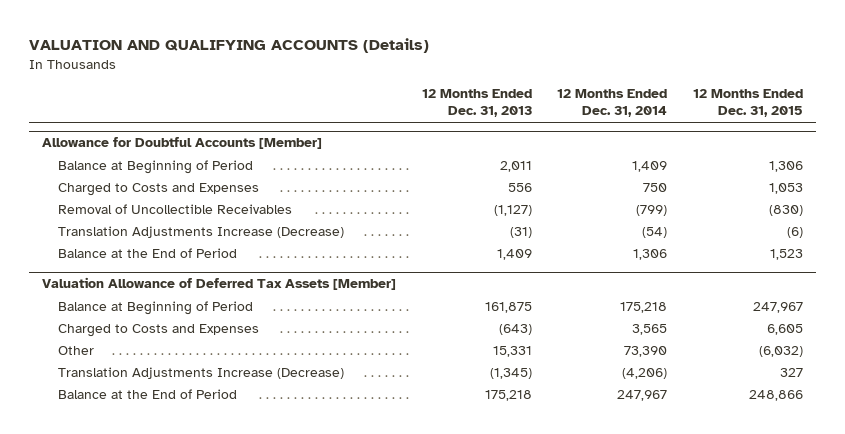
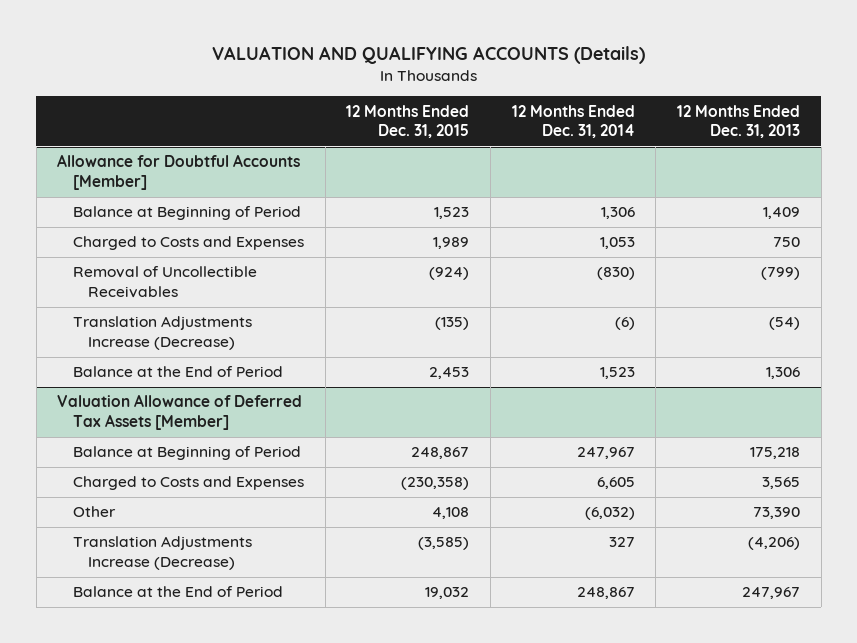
[499,160,532,172] 2,011 -> [763,207,801,220] 1,409
[632,160,668,172] 1,409 -> [600,207,635,220] 1,306
[768,160,803,172] 1,306 -> [434,207,470,220] 1,523
[507,182,532,192] 556 -> [773,237,801,248] 750
[643,182,668,192] 750 -> [599,237,635,250] 1,053
[768,182,803,194] 1,053 -> [433,237,470,250] 1,989
[493,204,532,216] (1,127) -> [761,267,801,281] (799)
[636,204,668,216] (799) -> [596,267,635,281] (830)
[768,204,803,216] (830) -> [429,267,470,281] (924)
[509,226,532,238] (31) -> [769,317,801,331] (54)
[642,226,668,238] (54) -> [614,317,635,331] (6)
[786,226,803,238] (6) -> [435,317,470,331] (135)
[496,248,532,260] 1,409 -> [766,367,801,380] 1,306
[633,248,668,260] 1,306 -> [599,367,635,380] 1,523
[769,248,803,260] 1,523 -> [429,367,470,380] 2,453
[484,301,532,313] 161,875 -> [750,447,801,460] 175,218
[620,301,668,313] 175,218 -> [576,447,635,460] 247,967
[752,301,803,313] 247,967 -> [411,447,470,460] 248,867
[498,323,532,335] (643) -> [762,477,801,490] 3,565
[632,323,668,335] 3,565 -> [596,477,635,490] 6,605
[766,323,803,335] 6,605 -> [401,477,470,491] (230,358)
[492,345,532,357] 15,331 -> [753,507,801,520] 73,390
[624,345,668,357] 73,390 -> [584,507,635,521] (6,032)
[758,345,803,357] (6,032) -> [432,507,470,520] 4,108
[489,367,532,379] (1,345) -> [748,537,801,551] (4,206)
[622,367,668,379] (4,206) -> [608,537,635,548] 327
[779,367,803,377] 327 -> [418,537,470,551] (3,585)
[484,389,532,401] 175,218 -> [742,587,801,600] 247,967
[617,389,668,401] 247,967 -> [576,587,635,600] 248,867
[748,389,803,401] 248,866 -> [425,587,470,600] 19,032

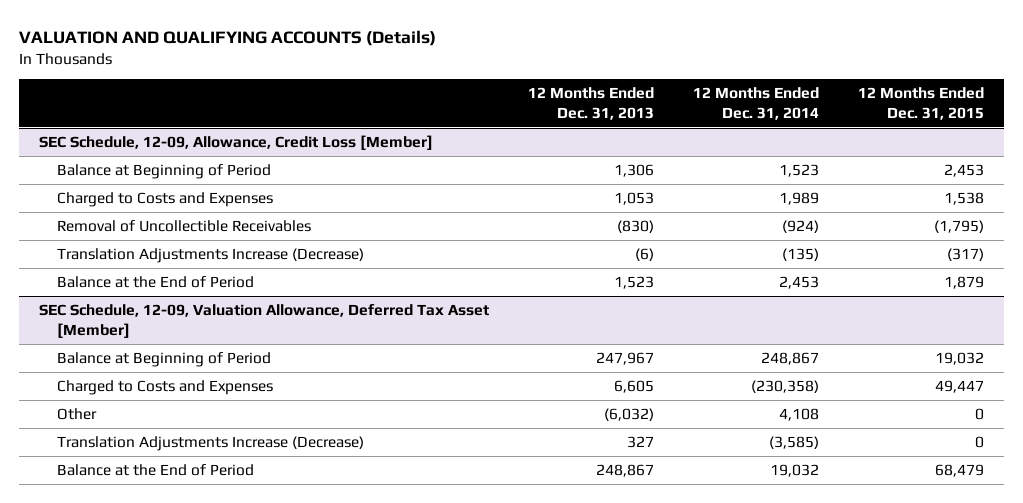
[57,154,301,191] Allowance for Doubtful Accounts [Member] -> none
none -> [38,135,433,151] SEC Schedule, 12-09, Allowance, Credit Loss [Member]
[434,207,470,220] 1,523 -> [944,164,985,178] 2,453
[600,207,635,220] 1,306 -> [778,164,819,178] 1,523
[763,207,801,220] 1,409 -> [613,164,654,178] 1,306
[433,237,470,250] 1,989 -> [944,192,985,206] 1,538
[599,237,635,250] 1,053 -> [778,192,819,206] 1,989
[773,237,801,248] 750 -> [613,192,654,206] 1,053
[429,267,470,281] (924) -> [934,220,985,234] (1,795)
[596,267,635,281] (830) -> [781,220,819,234] (924)
[761,267,801,281] (799) -> [616,220,654,234] (830)
[435,317,470,331] (135) -> [947,248,985,262] (317)
[614,317,635,331] (6) -> [781,248,819,262] (135)
[769,317,801,331] (54) -> [634,248,654,262] (6)
[429,367,470,380] 2,453 -> [944,276,985,290] 1,879
[599,367,635,380] 1,523 -> [778,276,819,290] 2,453
[766,367,801,380] 1,306 -> [613,276,654,290] 1,523
[57,394,303,431] Valuation Allowance of Deferred Tax Assets [Member] -> [38,304,489,338] SEC Schedule, 12-09, Valuation Allowance, Deferred Tax Asset [Member]
[411,447,470,460] 248,867 -> [935,352,985,366] 19,032
[576,447,635,460] 247,967 -> [760,352,819,366] 248,867
[750,447,801,460] 175,218 -> [595,352,654,366] 247,967
[401,477,470,491] (230,358) -> [935,380,985,394] 49,447
[596,477,635,490] 6,605 -> [750,380,819,394] (230,358)
[762,477,801,490] 3,565 -> [613,380,654,394] 6,605
[432,507,470,520] 4,108 -> [975,408,985,421] 0
[584,507,635,521] (6,032) -> [778,408,819,422] 4,108
[753,507,801,520] 73,390 -> [603,408,654,422] (6,032)
[418,537,470,551] (3,585) -> [975,436,985,449] 0
[608,537,635,548] 327 -> [768,436,819,450] (3,585)
[748,537,801,551] (4,206) -> [626,436,654,449] 327
[425,587,470,600] 19,032 -> [935,464,985,478] 68,479
[576,587,635,600] 248,867 -> [769,464,819,478] 19,032
[742,587,801,600] 247,967 -> [595,464,654,478] 248,867

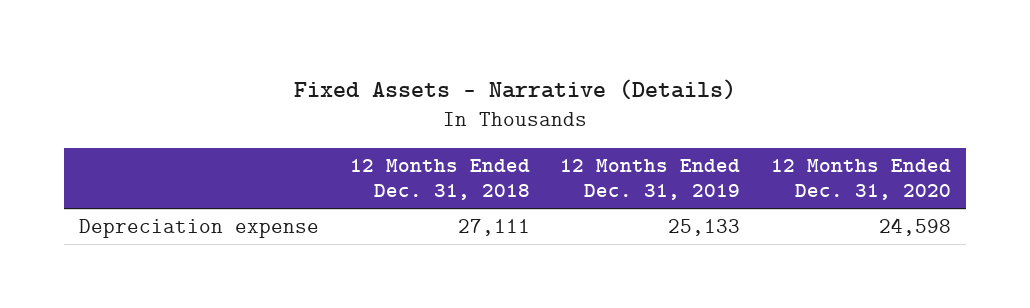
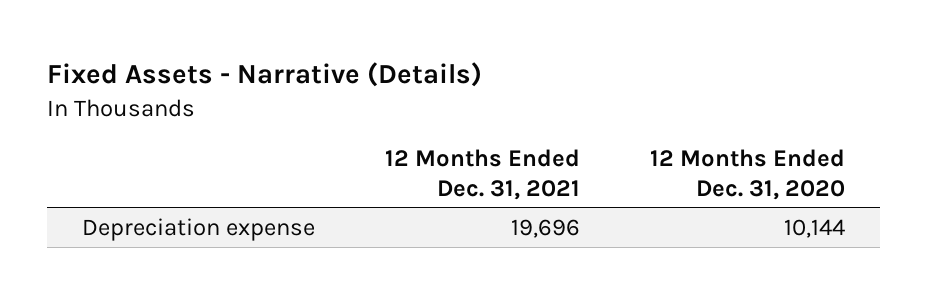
[349,158,530,201] 12 Months Ended Dec. 31, 2018 -> none
[560,158,741,201] 12 Months Ended Dec. 31, 2019 -> none
none -> [384,149,580,200] 12 Months Ended Dec. 31, 2021
[878,218,951,237] 24,598 -> [784,218,846,238] 10,144

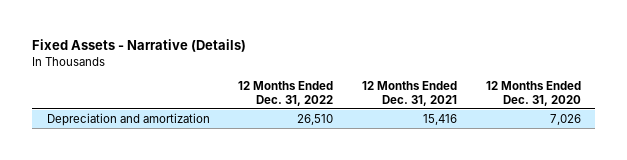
none -> [238,81,334,106] 12 Months Ended Dec. 31, 2022
[81,217,315,241] Depreciation expense -> [46,112,210,126] Depreciation and amortization
[510,218,580,238] 19,696 -> [422,113,457,125] 15,416
[784,218,846,238] 10,144 -> [549,113,581,125] 7,026

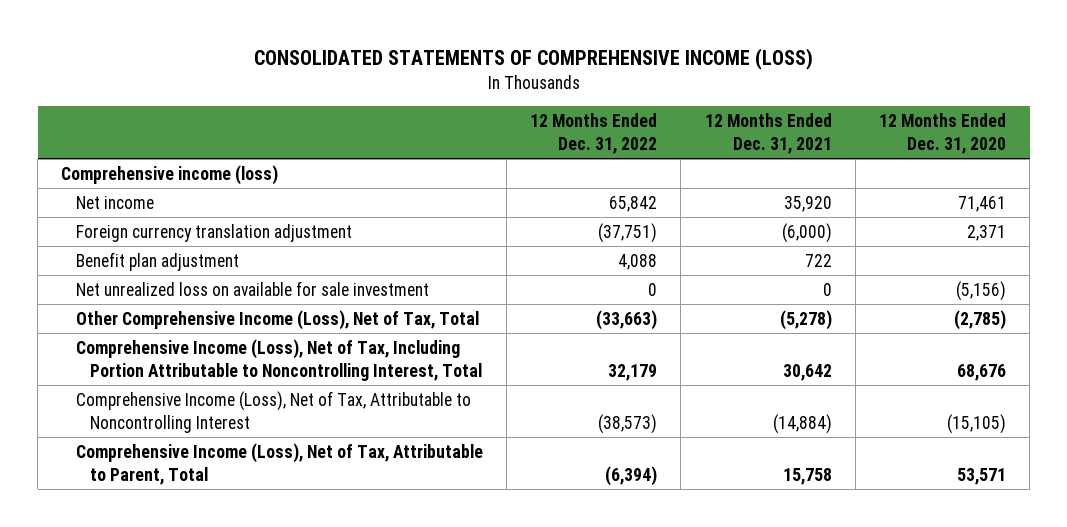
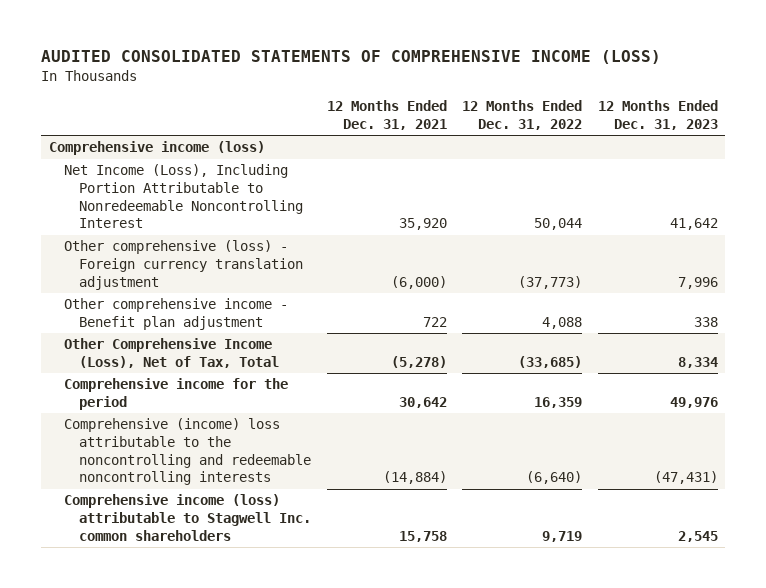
[253,48,813,71] CONSOLIDATED STATEMENTS OF COMPREHENSIVE INCOME (LOSS) -> [40,50,661,65] AUDITED CONSOLIDATED STATEMENTS OF COMPREHENSIVE INCOME (LOSS)
[879,113,1007,154] 12 Months Ended Dec. 31, 2020 -> none
none -> [597,100,718,131] 12 Months Ended Dec. 31, 2023
[75,280,429,296] Net unrealized loss on available for sale investment -> none
[75,338,482,381] Comprehensive Income (Loss), Net of Tax, Including Portion Attributable to Noncontrolling Interest, Total -> none
[75,195,154,209] Net income -> [63,164,304,229] Net Income (Loss), Including Portion Attributable to Nonredeemable Noncontrolling Interest
[609,195,658,212] 65,842 -> [534,218,583,231] 50,044
[75,223,352,242] Foreign currency translation adjustment -> [63,240,304,290] Other comprehensive (loss) - Foreign currency translation adjustment
[598,222,658,243] (37,751) -> [518,275,583,289] (37,773)
[75,251,239,271] Benefit plan adjustment -> [63,298,288,331] Other comprehensive income - Benefit plan adjustment
[596,309,658,330] (33,663) -> [518,356,583,369] (33,685)
none -> [63,378,288,411] Comprehensive income for the period
[75,390,471,433] Comprehensive Income (Loss), Net of Tax, Attributable to Noncontrolling Interest -> [63,418,312,486] Comprehensive (income) loss attributable to the noncontrolling and redeemable noncontrolling interests
[598,413,658,434] (38,573) -> [526,471,583,485] (6,640)
[75,442,483,485] Comprehensive Income (Loss), Net of Tax, Attributable to Parent, Total -> [63,494,312,541] Comprehensive income (loss) attributable to Stagwell Inc. common shareholders
[605,465,658,486] (6,394) -> [542,530,583,542] 9,719

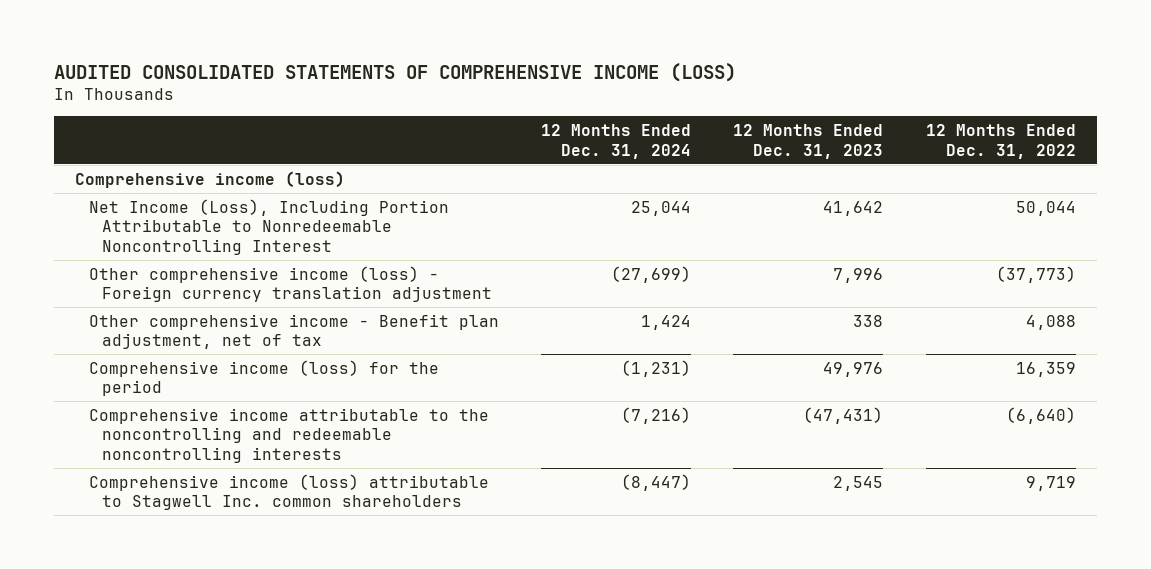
[326,100,447,131] 12 Months Ended Dec. 31, 2021 -> none
none -> [540,124,691,159] 12 Months Ended Dec. 31, 2024
[63,338,280,369] Other Comprehensive Income (Loss), Net of Tax, Total -> none
[63,240,304,290] Other comprehensive (loss) - Foreign currency translation adjustment -> [88,265,493,303] Other comprehensive income (loss) - Foreign currency translation adjustment
[63,298,288,331] Other comprehensive income - Benefit plan adjustment -> [88,313,499,350] Other comprehensive income - Benefit plan adjustment, net of tax
[63,378,288,411] Comprehensive income for the period -> [88,359,439,397] Comprehensive income (loss) for the period
[63,418,312,486] Comprehensive (income) loss attributable to the noncontrolling and redeemable noncontrolling interests -> [88,407,489,463] Comprehensive income attributable to the noncontrolling and redeemable noncontrolling interests

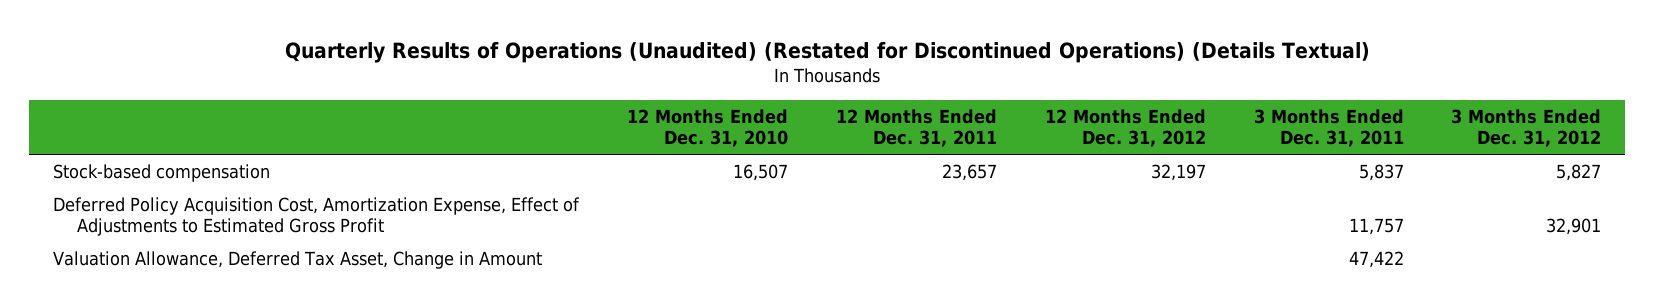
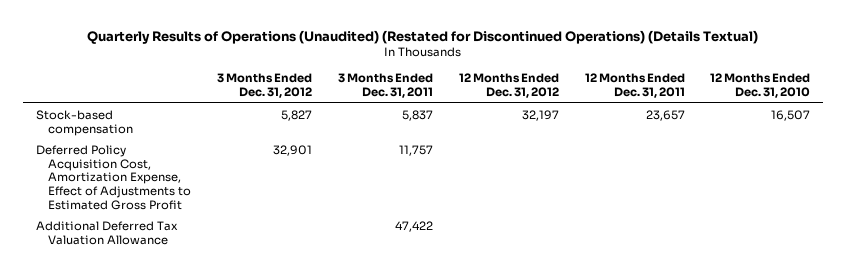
[53,251,543,270] Valuation Allowance, Deferred Tax Asset, Change in Amount -> [35,220,178,245] Additional Deferred Tax Valuation Allowance

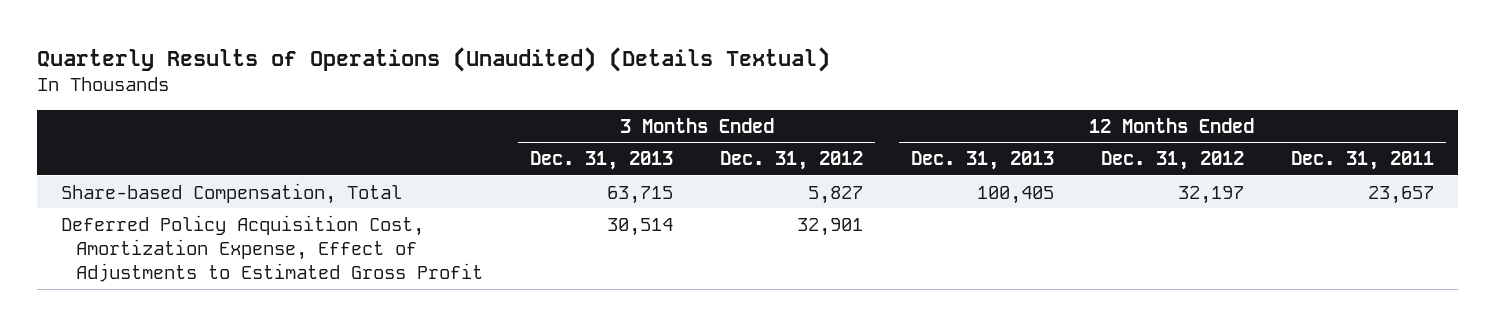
[87,29,759,44] Quarterly Results of Operations (Unaudited) (Restated for Discontinued Operations) (Details Textual) -> [37,47,831,73] Quarterly Results of Operations (Unaudited) (Details Textual)
[337,73,433,99] 3 Months Ended Dec. 31, 2011 -> none
[710,73,811,99] 12 Months Ended Dec. 31, 2010 -> none
none -> [530,151,674,171] Dec. 31, 2013
none -> [910,151,1054,171] Dec. 31, 2013
[35,109,134,136] Stock-based compensation -> [60,182,402,204] Share-based Compensation, Total
[35,220,178,245] Additional Deferred Tax Valuation Allowance -> none

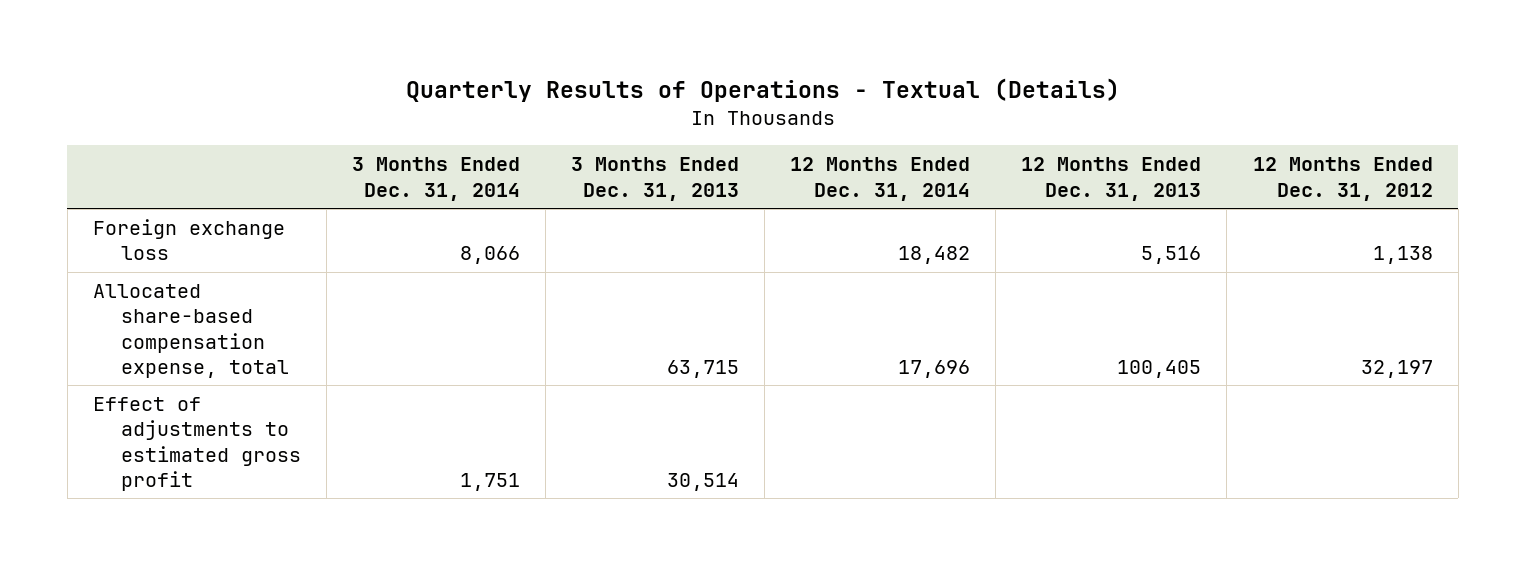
[37,47,831,73] Quarterly Results of Operations (Unaudited) (Details Textual) -> [405,78,1120,103] Quarterly Results of Operations - Textual (Details)
[720,151,864,171] Dec. 31, 2012 -> none
[1291,151,1435,171] Dec. 31, 2011 -> none
none -> [352,157,521,201] 3 Months Ended Dec. 31, 2014
none -> [790,157,971,201] 12 Months Ended Dec. 31, 2014
none -> [92,219,285,261] Foreign exchange loss
[60,182,402,204] Share-based Compensation, Total -> [92,284,290,378] Allocated share-based compensation expense, total
[60,214,483,283] Deferred Policy Acquisition Cost, Amortization Expense, Effect of Adjustments to Estimated Gross Profit -> [92,397,302,491] Effect of adjustments to estimated gross profit

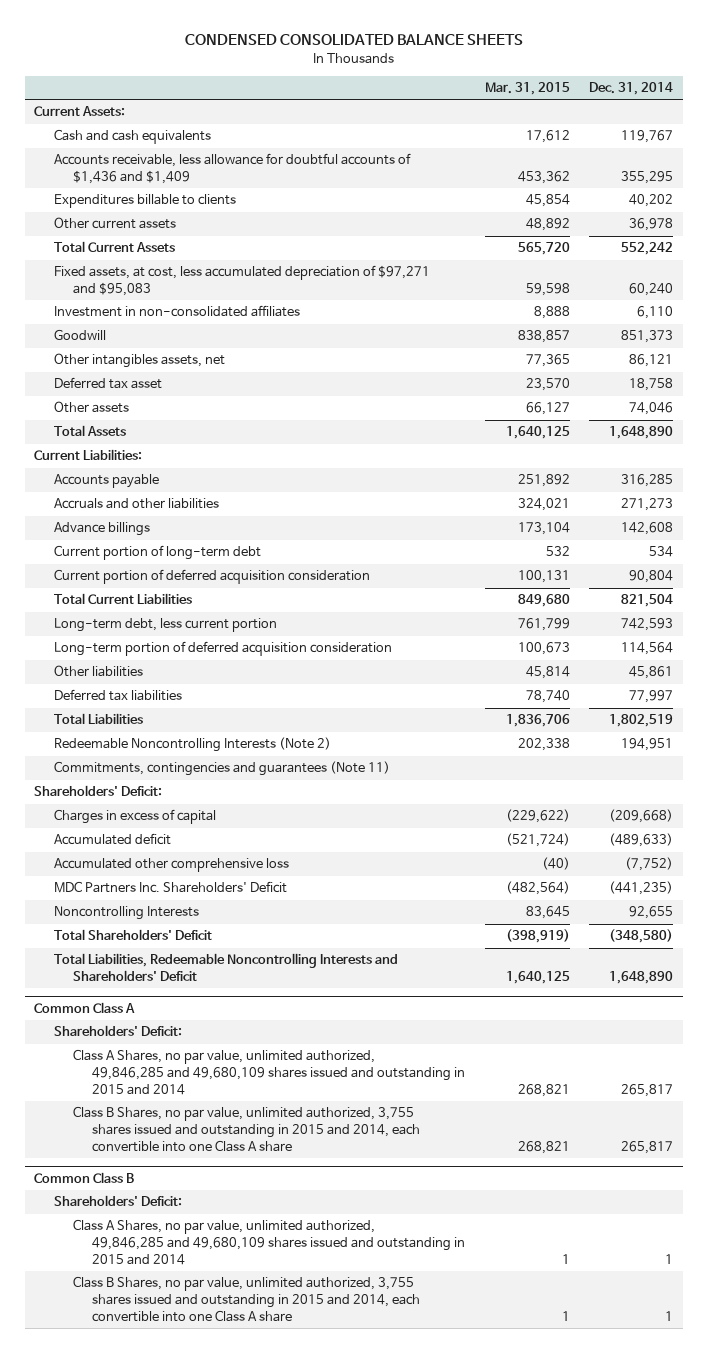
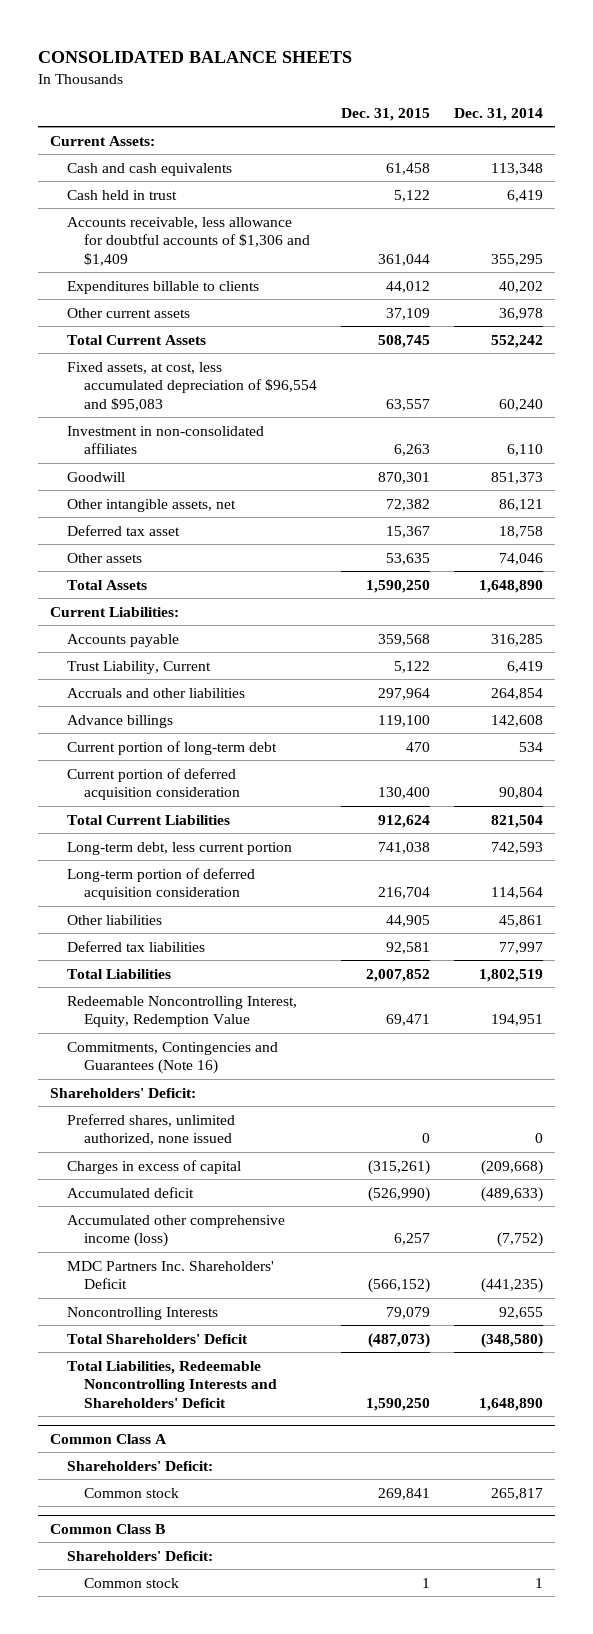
[184,34,523,46] CONDENSED CONSOLIDATED BALANCE SHEETS -> [38,50,353,63] CONSOLIDATED BALANCE SHEETS
[484,82,570,96] Mar. 31, 2015 -> none
none -> [341,108,431,122] Dec. 31, 2015
[621,130,674,144] 119,767 -> [490,162,543,175] 113,348
none -> [67,189,178,200] Cash held in trust
[53,153,411,185] Accounts receivable, less allowance for doubtful accounts of $1,436 and $1,409 -> [67,216,311,267] Accounts receivable, less allowance for doubtful accounts of $1,306 and $1,409
[53,265,430,297] Fixed assets, at cost, less accumulated depreciation of $97,271 and $95,083 -> [67,361,318,412] Fixed assets, at cost, less accumulated depreciation of $96,554 and $95,083
[53,353,225,369] Other intangibles assets, net -> [67,498,237,512] Other intangible assets, net
none -> [67,660,212,674] Trust Liability, Current
[621,498,674,512] 271,273 -> [490,687,543,700] 264,854
[53,737,331,753] Redeemable Noncontrolling Interests (Note 2) -> [67,995,298,1028] Redeemable Noncontrolling Interest, Equity, Redemption Value
[53,761,390,777] Commitments, contingencies and guarantees (Note 11) -> [67,1041,279,1075] Commitments, Contingencies and Guarantees (Note 16)
none -> [67,1113,236,1146] Preferred shares, unlimited authorized, none issued
[53,858,289,873] Accumulated other comprehensive loss -> [67,1214,286,1248] Accumulated other comprehensive income (loss)
[73,1106,421,1152] Class B Shares, no par value, unlimited authorized, 3,755 shares issued and outstanding in 2015 and 2014, each convertible into one Class A share -> none
[73,1049,466,1095] Class A Shares, no par value, unlimited authorized, 49,846,285 and 49,680,109 shares issued and outstanding in 2015 and 2014 -> [84,1487,180,1498] Common stock
[73,1276,421,1322] Class B Shares, no par value, unlimited authorized, 3,755 shares issued and outstanding in 2015 and 2014, each convertible into one Class A share -> none
[73,1219,466,1265] Class A Shares, no par value, unlimited authorized, 49,846,285 and 49,680,109 shares issued and outstanding in 2015 and 2014 -> [84,1577,180,1588] Common stock

